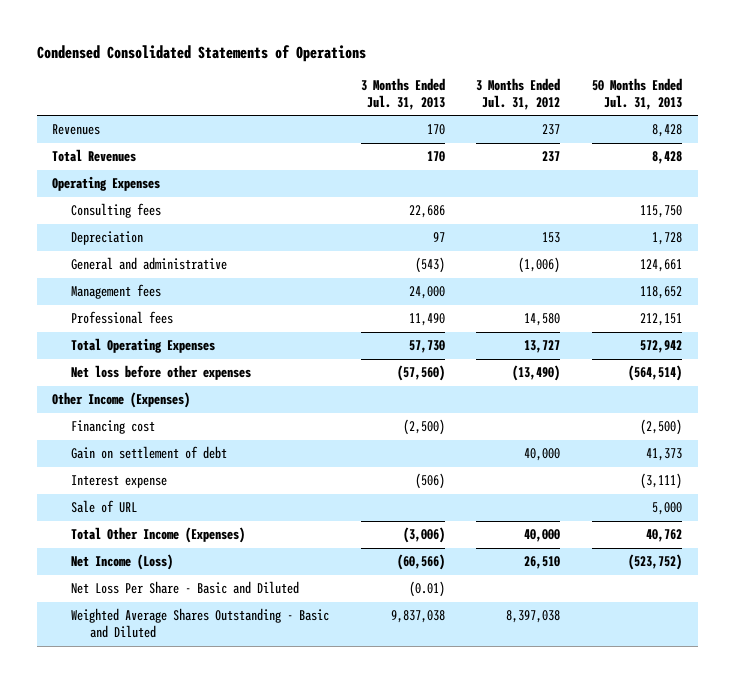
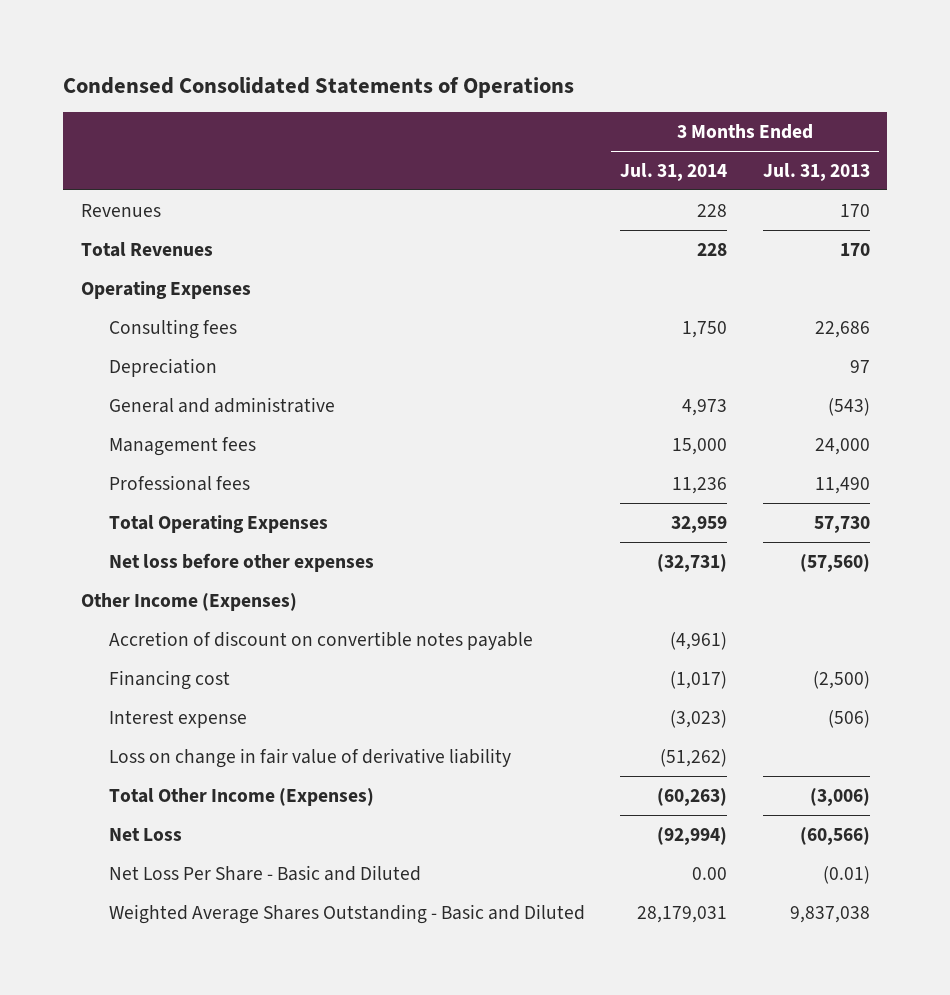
[476,77,561,110] 3 Months Ended Jul. 31, 2012 -> none
[592,77,683,110] 50 Months Ended Jul. 31, 2013 -> none
none -> [620,162,728,181] Jul. 31, 2014
none -> [108,630,533,650] Accretion of discount on convertible notes payable
[71,446,228,460] Gain on settlement of debt -> none
[71,500,138,514] Sale of URL -> none
none -> [108,747,511,768] Loss on change in fair value of derivative liability
[71,554,174,571] Net Income (Loss) -> [108,827,182,841] Net Loss

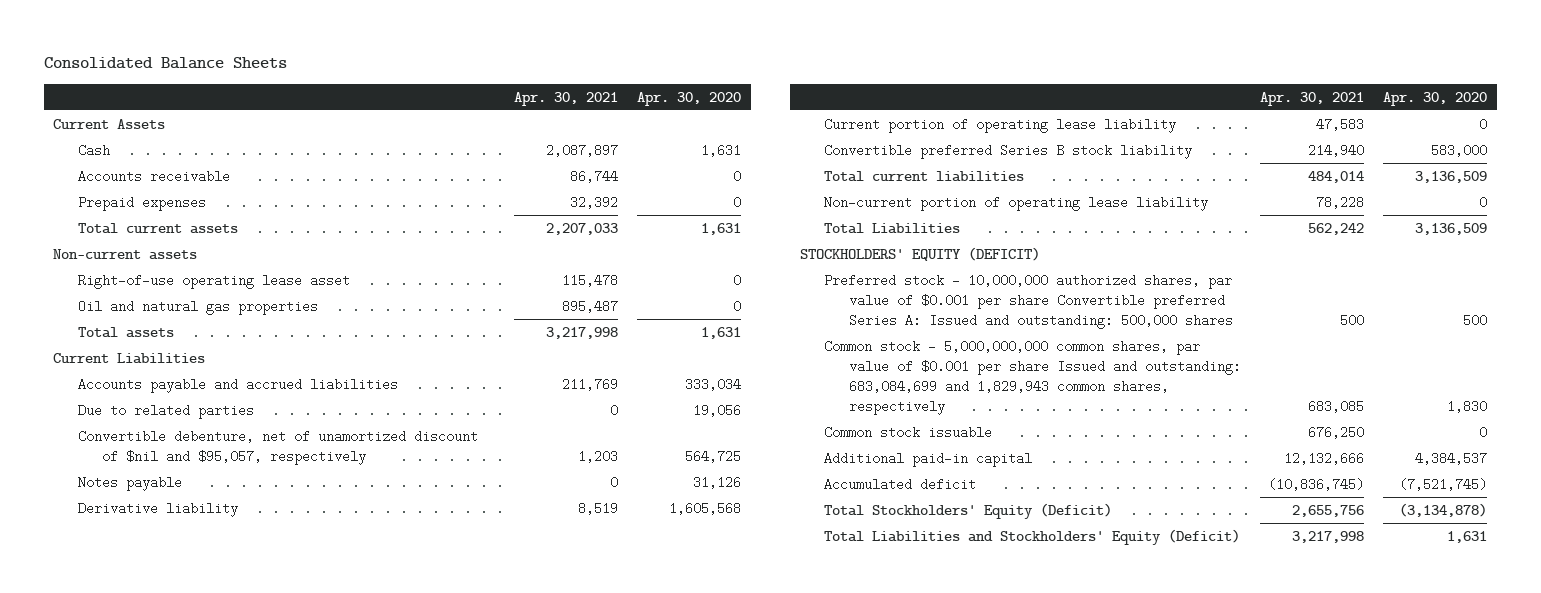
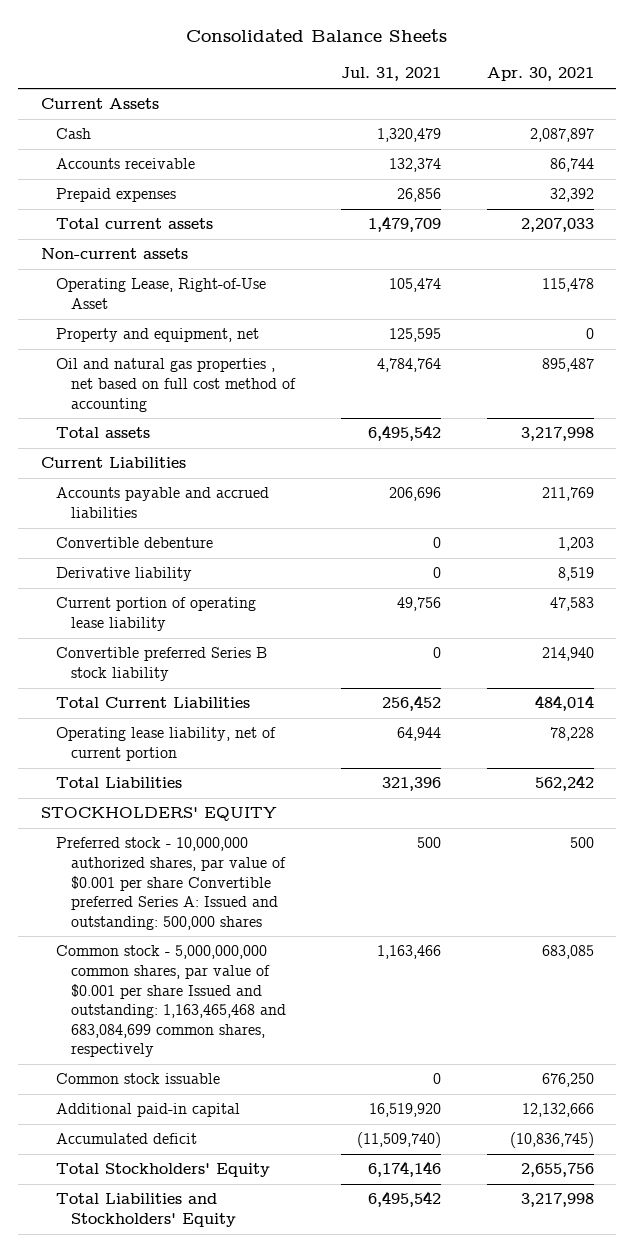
[637,91,742,106] Apr. 30, 2020 -> none
none -> [340,67,441,82] Jul. 31, 2021
[77,273,350,289] Right-of-use operating lease asset -> [55,278,266,309] Operating Lease, Right-of-Use Asset
none -> [55,328,259,343] Property and equipment, net
[77,299,318,315] Oil and natural gas properties -> [55,358,297,412] Oil and natural gas properties , net based on full cost method of accounting
[77,403,254,419] Due to related parties -> none
[77,475,182,491] Notes payable -> none
[77,429,478,465] Convertible debenture, net of unamortized discount of $nil and $95,057, respectively -> [55,537,213,549] Convertible debenture
[824,170,1025,182] Total current liabilities -> [55,697,250,709] Total Current Liabilities
[824,195,1209,211] Non-current portion of operating lease liability -> [55,727,276,761] Operating lease liability, net of current portion
[799,246,1040,261] STOCKHOLDERS' EQUITY (DEFICIT) -> [40,807,277,822] STOCKHOLDERS' EQUITY
[824,339,1241,415] Common stock - 5,000,000,000 common shares, par value of $0.001 per share Issued and outstanding: 683,084,699 and 1,829,943 common shares, respectively -> [55,945,287,1058] Common stock - 5,000,000,000 common shares, par value of $0.001 per share Issued and outstanding: 1,163,465,468 and 683,084,699 common shares, respectively
[824,502,1113,519] Total Stockholders' Equity (Deficit) -> [55,1163,270,1178] Total Stockholders' Equity
[824,528,1241,545] Total Liabilities and Stockholders' Equity (Deficit) -> [55,1193,237,1227] Total Liabilities and Stockholders' Equity

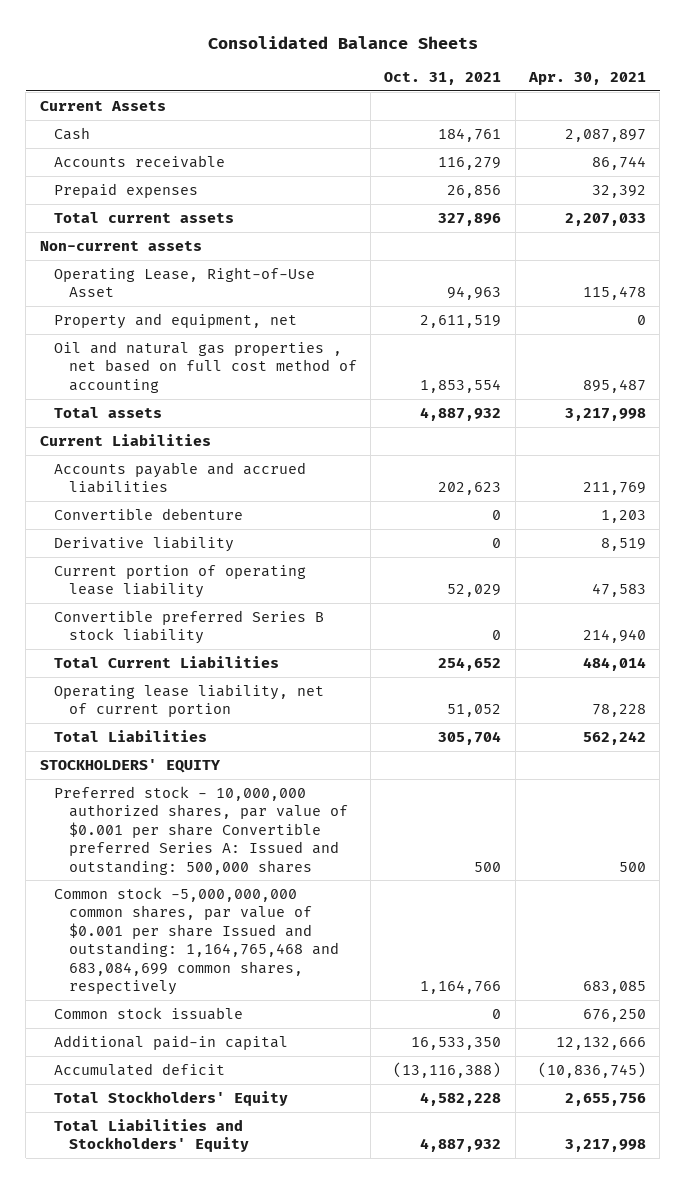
[340,67,441,82] Jul. 31, 2021 -> none
none -> [384,72,502,86] Oct. 31, 2021
[55,945,287,1058] Common stock - 5,000,000,000 common shares, par value of $0.001 per share Issued and outstanding: 1,163,465,468 and 683,084,699 common shares, respectively -> [54,886,340,995] Common stock -5,000,000,000 common shares, par value of $0.001 per share Issued and outstanding: 1,164,765,468 and 683,084,699 common shares, respectively

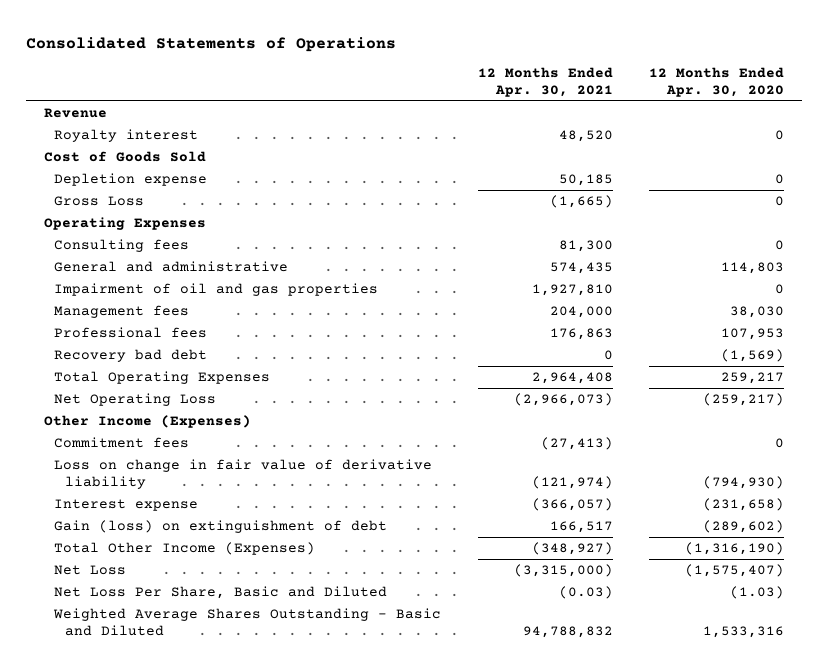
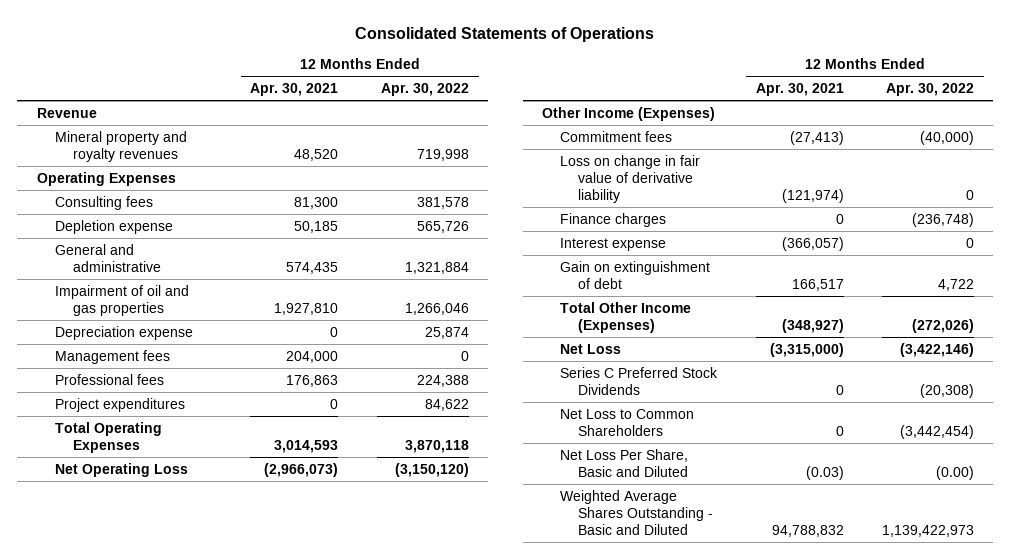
[649,67,785,97] 12 Months Ended Apr. 30, 2020 -> none
none -> [380,82,469,96] Apr. 30, 2022
[43,151,206,163] Cost of Goods Sold -> none
[54,196,145,207] Gross Loss -> none
[54,129,199,143] Royalty interest -> [54,130,187,162] Mineral property and royalty revenues
[54,173,208,187] Depletion expense -> [54,219,173,234] Depletion expense
none -> [54,325,193,340] Depreciation expense
[54,349,208,363] Recovery bad debt -> none
none -> [54,397,185,412] Project expenditures
[531,372,613,385] 2,964,408 -> [274,439,339,453] 3,014,593
none -> [560,212,667,227] Finance charges
[54,520,388,534] Gain (loss) on extinguishment of debt -> [560,260,711,289] Gain on extinguishment of debt
none -> [560,366,719,395] Series C Preferred Stock Dividends
none -> [560,408,695,436] Net Loss to Common Shareholders

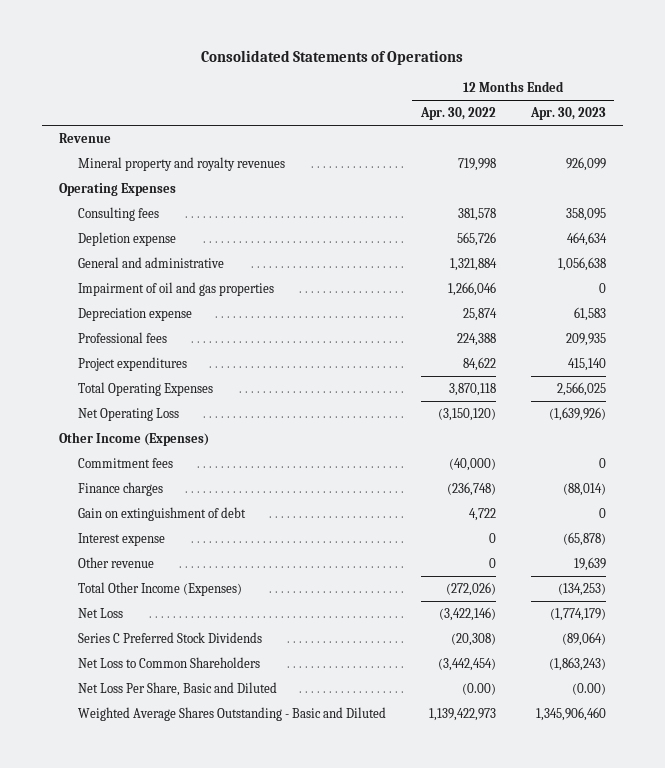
[250,82,339,96] Apr. 30, 2021 -> none
none -> [529,107,606,121] Apr. 30, 2023
[54,349,170,364] Management fees -> none
[560,154,701,204] Loss on change in fair value of derivative liability -> none
[560,237,667,251] Interest expense -> [78,533,166,547] Interest expense
none -> [78,557,155,569] Other revenue

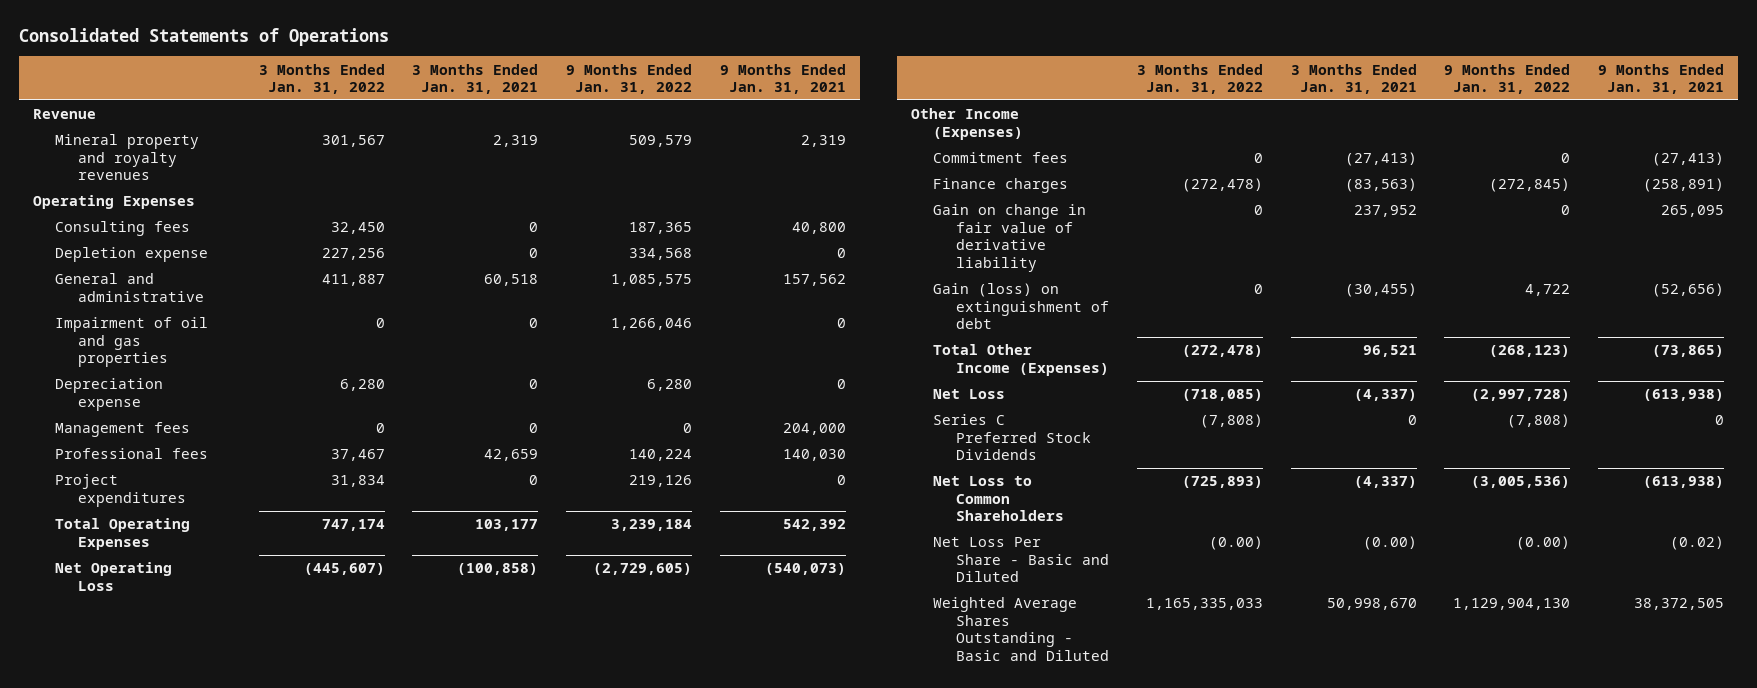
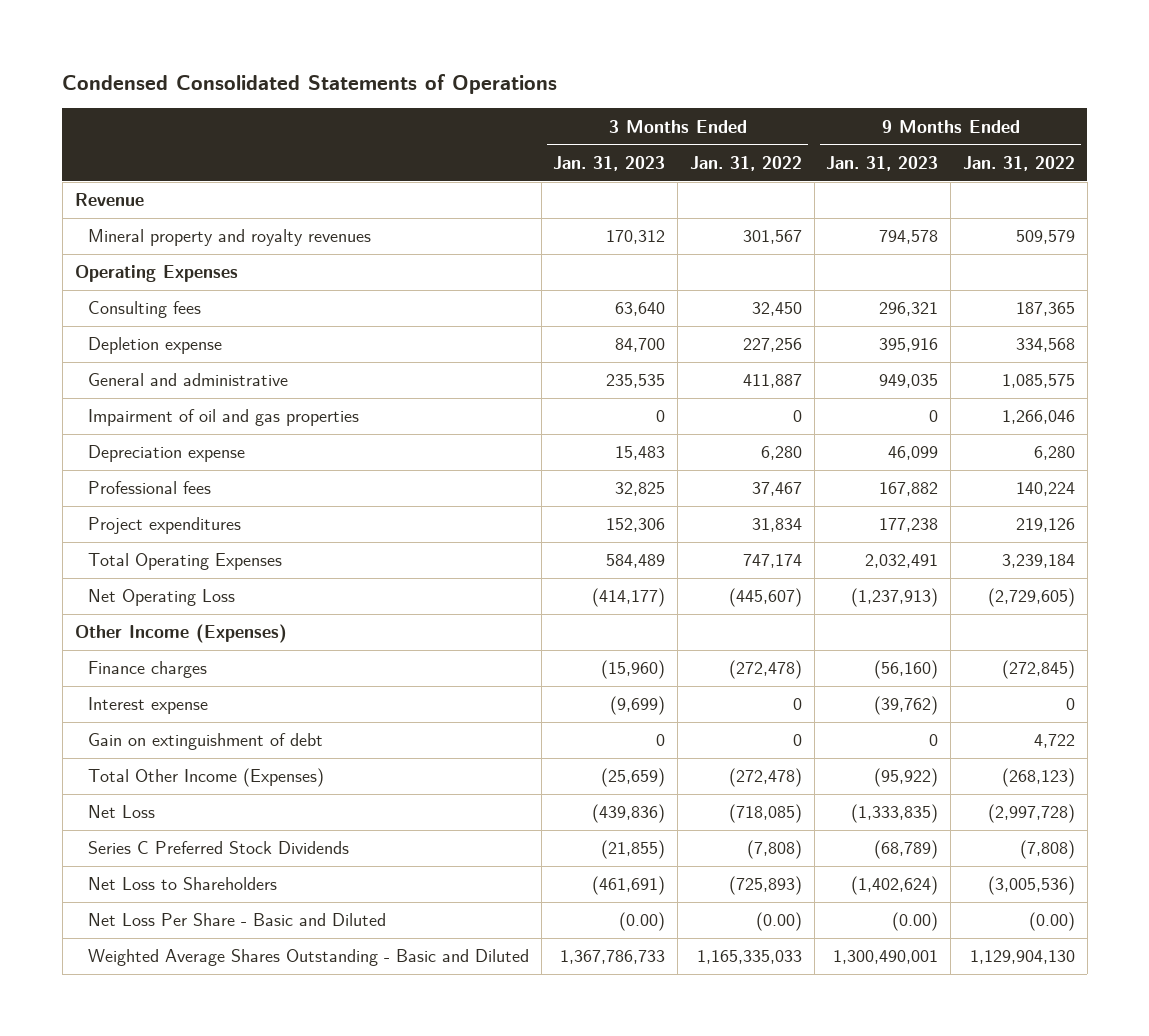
[18,27,389,46] Consolidated Statements of Operations -> [62,74,558,95] Condensed Consolidated Statements of Operations
[412,63,539,95] 3 Months Ended Jan. 31, 2021 -> none
[720,63,847,95] 9 Months Ended Jan. 31, 2021 -> none
none -> [553,155,666,171] Jan. 31, 2023
none -> [826,155,939,171] Jan. 31, 2023
[55,422,191,438] Management fees -> none
[933,152,1069,164] Commitment fees -> none
[933,204,1087,272] Gain on change in fair value of derivative liability -> none
none -> [87,697,208,715] Interest expense
[933,283,1109,330] Gain (loss) on extinguishment of debt -> [87,733,323,751] Gain on extinguishment of debt
[933,476,1064,522] Net Loss to Common Shareholders -> [87,877,277,891] Net Loss to Shareholders

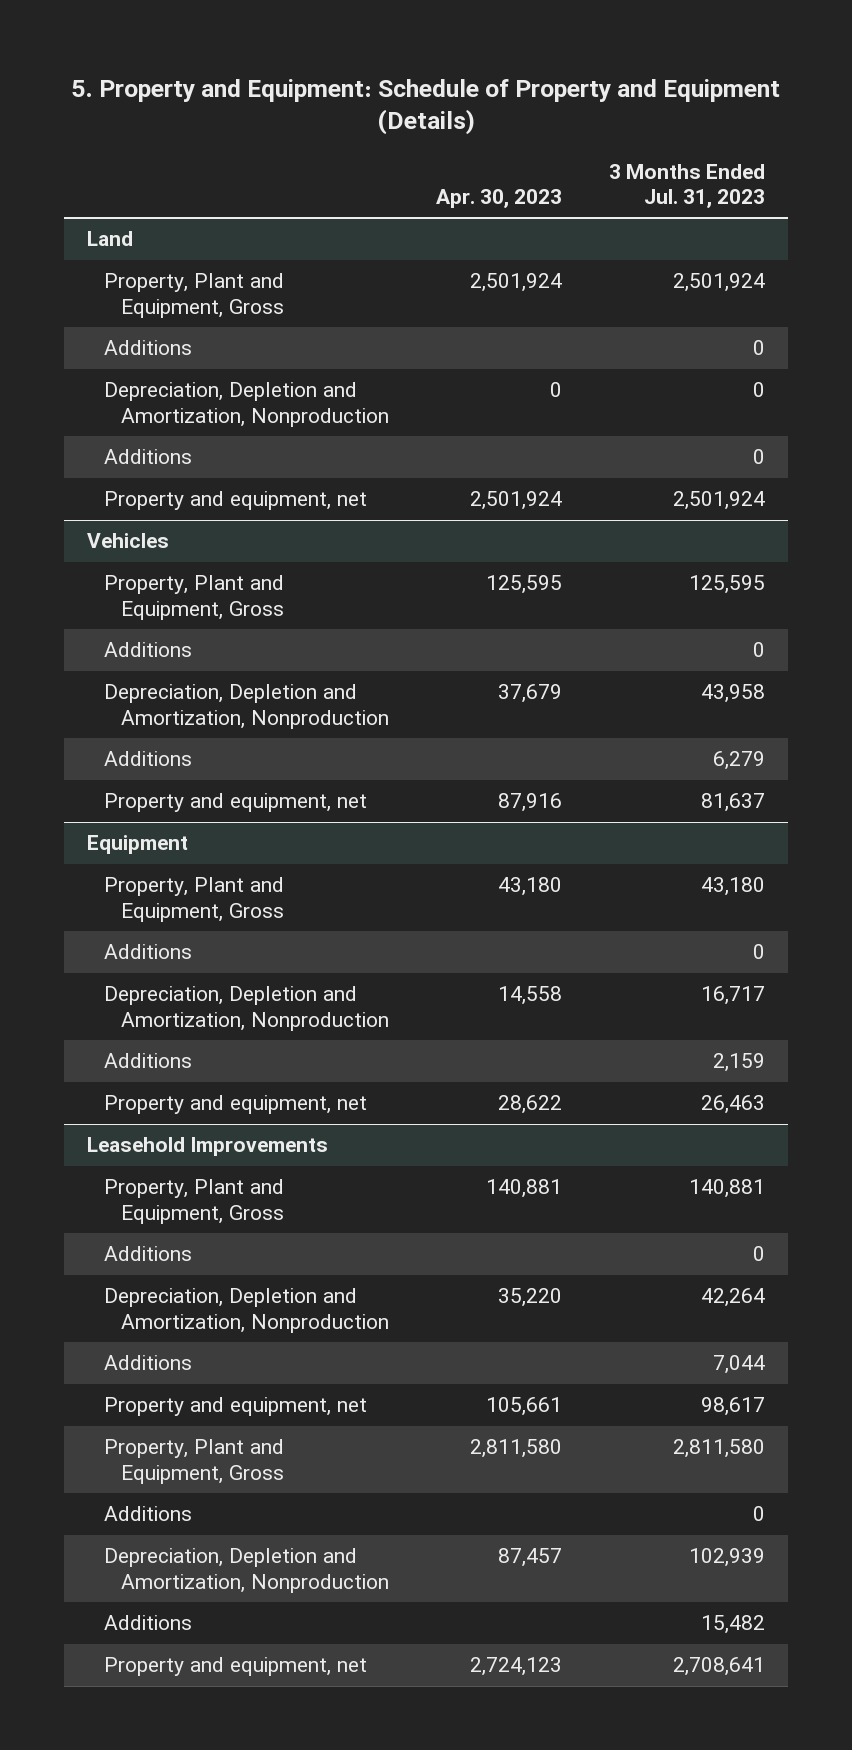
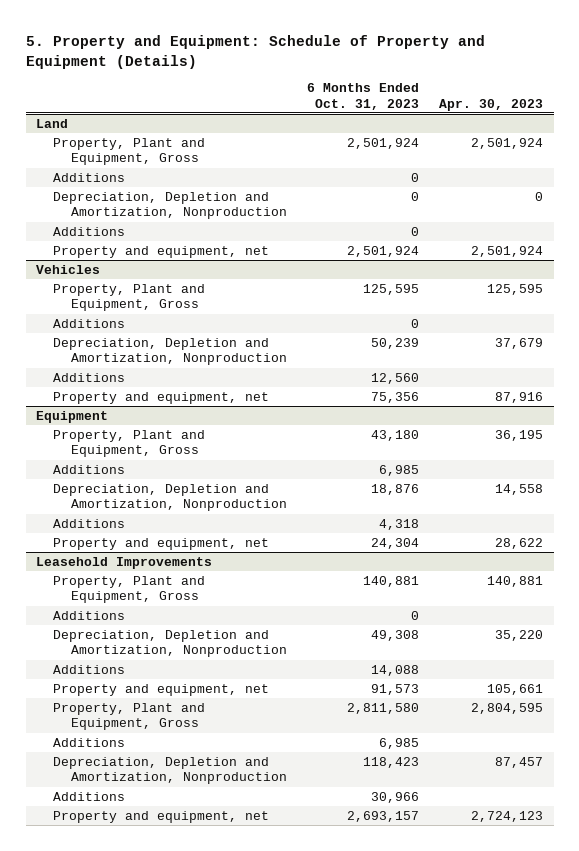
[608,163,765,209] 3 Months Ended Jul. 31, 2023 -> none
none -> [307,83,420,110] 6 Months Ended Oct. 31, 2023
[497,877,562,897] 43,180 -> [495,429,544,441] 36,195
[469,1439,562,1459] 2,811,580 -> [471,702,544,714] 2,804,595

